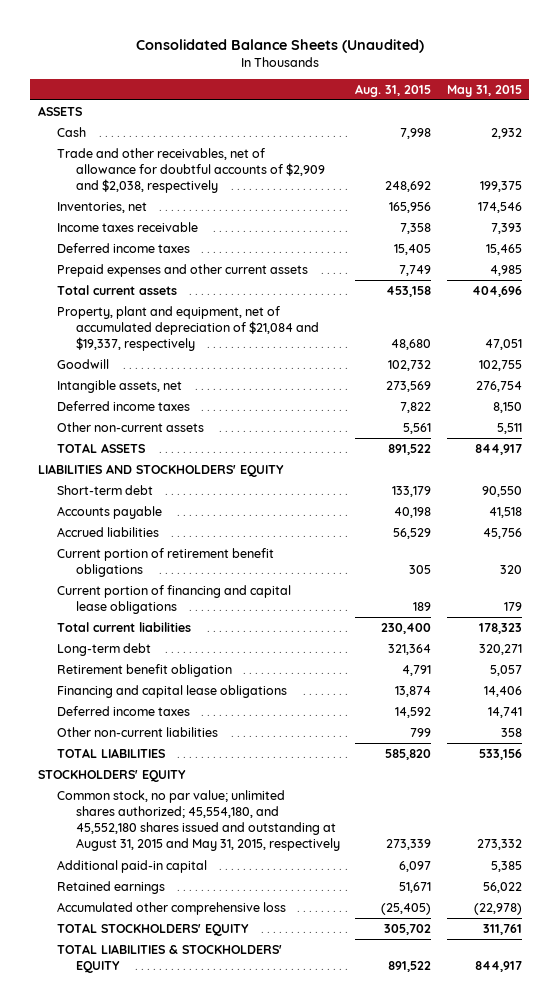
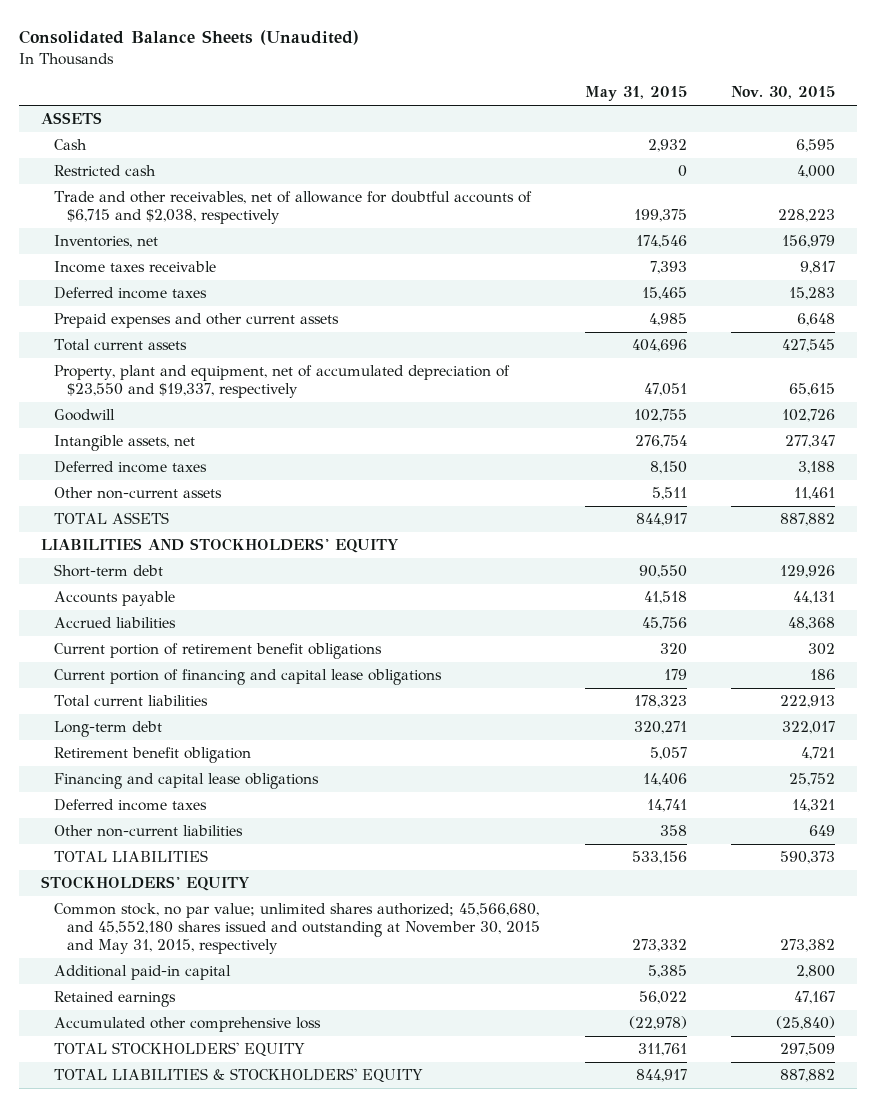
[355,83,432,97] Aug. 31, 2015 -> none
none -> [730,86,835,100] Nov. 30, 2015
none -> [54,165,157,177] Restricted cash
[57,147,326,194] Trade and other receivables, net of allowance for doubtful accounts of $2,909 and $2,038, respectively -> [54,191,533,225] Trade and other receivables, net of allowance for doubtful accounts of $6,715 and $2,038, respectively
[57,305,320,352] Property, plant and equipment, net of accumulated depreciation of $21,084 and $19,337, respectively -> [54,365,511,399] Property, plant and equipment, net of accumulated depreciation of $23,550 and $19,337, respectively
[57,789,341,852] Common stock, no par value; unlimited shares authorized; 45,554,180, and 45,552,180 shares issued and outstanding at August 31, 2015 and May 31, 2015, respectively -> [54,903,541,954] Common stock, no par value; unlimited shares authorized; 45,566,680, and 45,552,180 shares issued and outstanding at November 30, 2015 and May 31, 2015, respectively

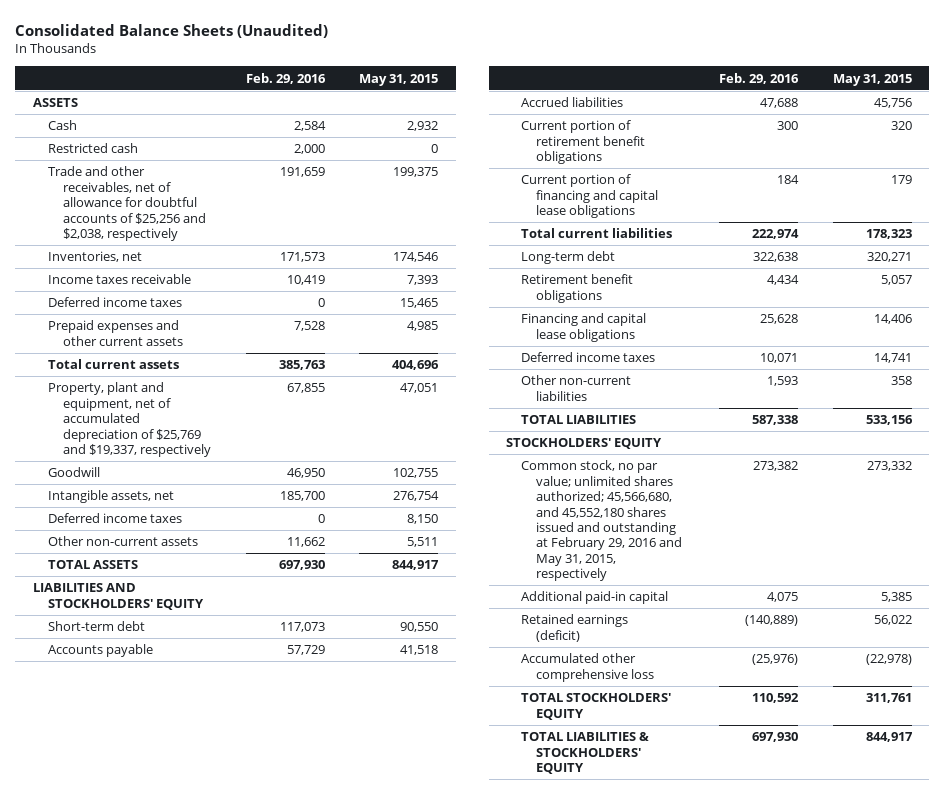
[730,86,835,100] Nov. 30, 2015 -> none
none -> [245,72,326,84] Feb. 29, 2016
[54,191,533,225] Trade and other receivables, net of allowance for doubtful accounts of $6,715 and $2,038, respectively -> [47,166,206,241] Trade and other receivables, net of allowance for doubtful accounts of $25,256 and $2,038, respectively
[54,365,511,399] Property, plant and equipment, net of accumulated depreciation of $23,550 and $19,337, respectively -> [47,382,211,457] Property, plant and equipment, net of accumulated depreciation of $25,769 and $19,337, respectively
[54,747,252,764] Retirement benefit obligation -> [520,274,633,303] Retirement benefit obligations
[54,903,541,954] Common stock, no par value; unlimited shares authorized; 45,566,680, and 45,552,180 shares issued and outstanding at November 30, 2015 and May 31, 2015, respectively -> [520,460,682,582] Common stock, no par value; unlimited shares authorized; 45,566,680, and 45,552,180 shares issued and outstanding at February 29, 2016 and May 31, 2015, respectively
[54,991,177,1008] Retained earnings -> [520,614,628,642] Retained earnings (deficit)

